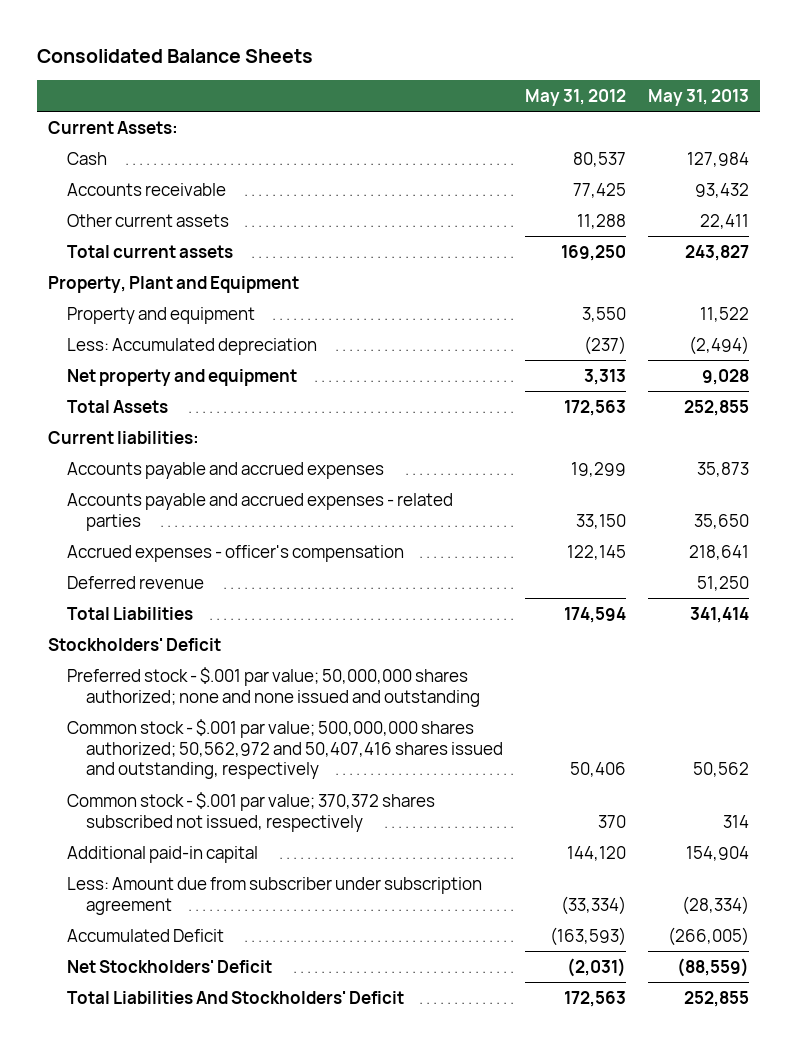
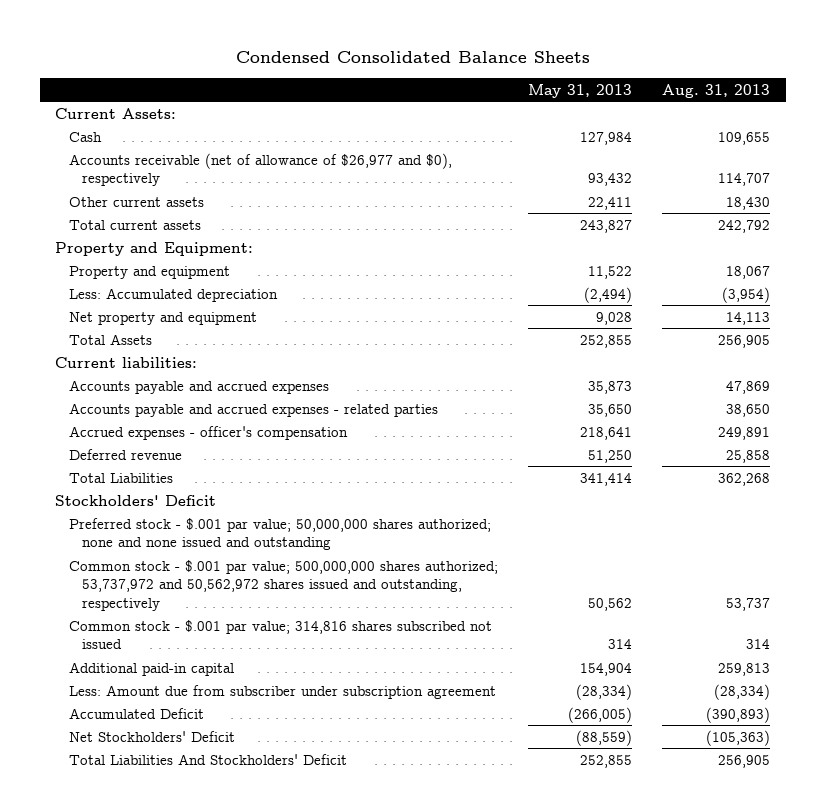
[36,49,313,64] Consolidated Balance Sheets -> [235,51,590,64] Condensed Consolidated Balance Sheets
[524,89,626,107] May 31, 2012 -> none
none -> [662,83,771,98] Aug. 31, 2013
[66,182,226,196] Accounts receivable -> [68,152,452,187] Accounts receivable (net of allowance of $26,977 and $0), respectively
[48,275,300,293] Property, Plant and Equipment -> [55,241,254,256] Property and Equipment:
[66,718,503,780] Common stock - $.001 par value; 500,000,000 shares authorized; 50,562,972 and 50,407,416 shares issued and outstanding, respectively -> [68,559,498,611] Common stock - $.001 par value; 500,000,000 shares authorized; 53,737,972 and 50,562,972 shares issued and outstanding, respectively
[66,791,435,832] Common stock - $.001 par value; 370,372 shares subscribed not issued, respectively -> [68,619,492,650] Common stock - $.001 par value; 314,816 shares subscribed not issued

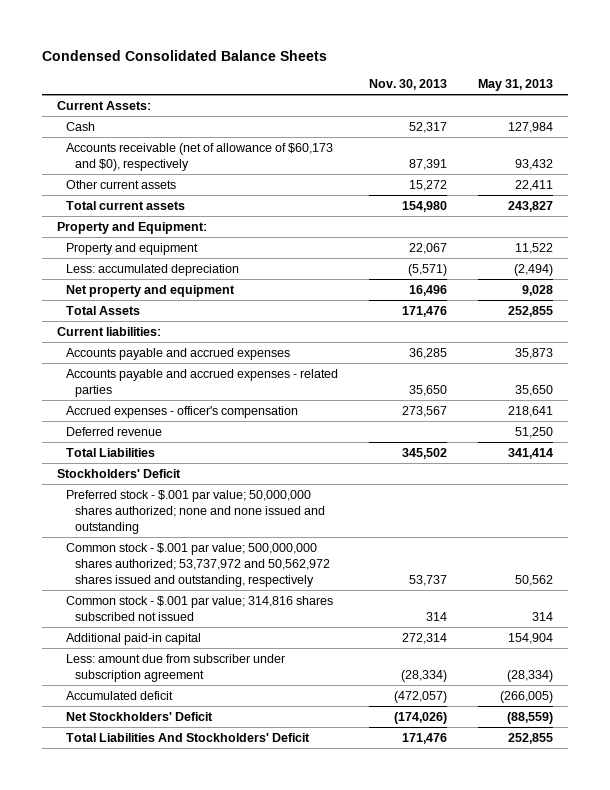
[662,83,771,98] Aug. 31, 2013 -> none
none -> [368,79,447,91] Nov. 30, 2013
[68,152,452,187] Accounts receivable (net of allowance of $26,977 and $0), respectively -> [66,142,334,171] Accounts receivable (net of allowance of $60,173 and $0), respectively
[68,287,278,302] Less: Accumulated depreciation -> [66,263,240,276] Less: accumulated depreciation
[68,684,496,699] Less: Amount due from subscriber under subscription agreement -> [66,653,286,682] Less: amount due from subscriber under subscription agreement
[68,707,204,719] Accumulated Deficit -> [66,690,174,700] Accumulated deficit

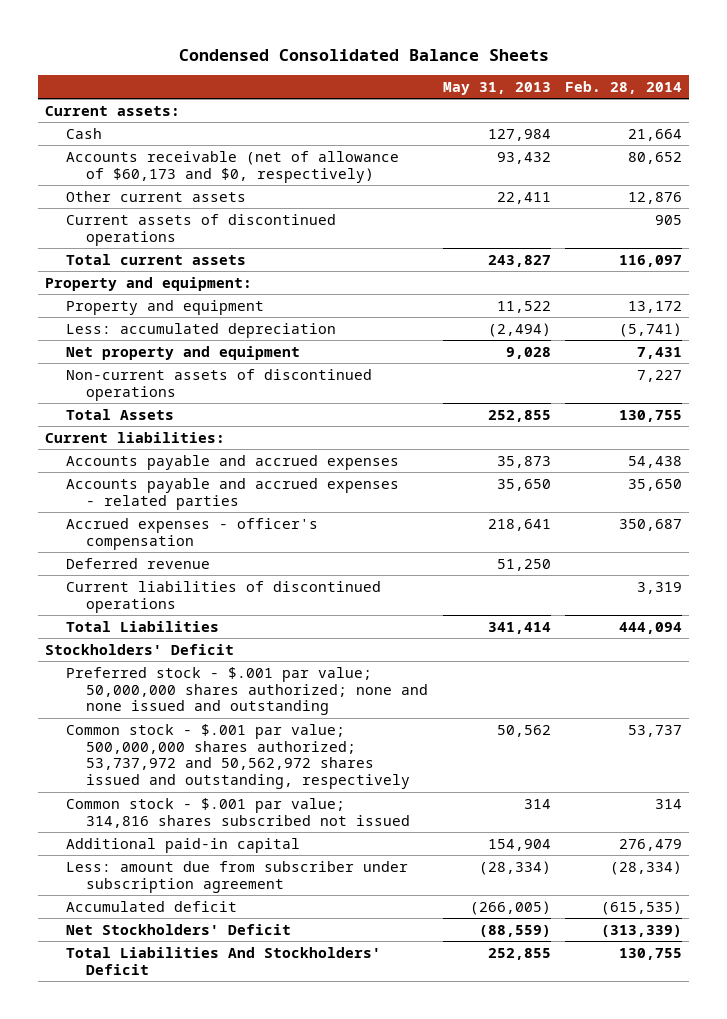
[368,79,447,91] Nov. 30, 2013 -> none
none -> [564,80,682,94] Feb. 28, 2014
[57,100,152,110] Current Assets: -> [45,105,181,116] Current assets:
[66,142,334,171] Accounts receivable (net of allowance of $60,173 and $0), respectively -> [65,150,399,183] Accounts receivable (net of allowance of $60,173 and $0, respectively)
none -> [65,213,336,246] Current assets of discontinued operations
[57,221,208,234] Property and Equipment: -> [45,276,253,291] Property and equipment:
none -> [65,368,372,401] Non-current assets of discontinued operations
none -> [65,580,381,613] Current liabilities of discontinued operations

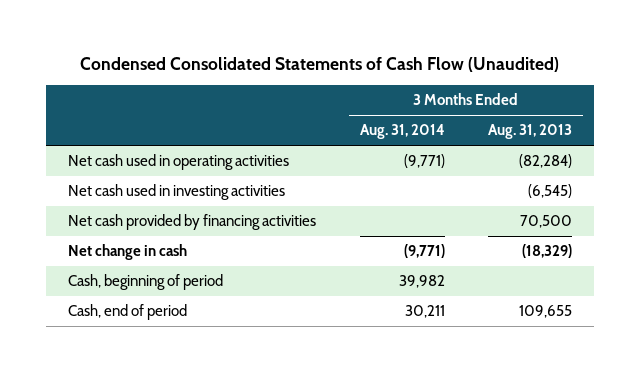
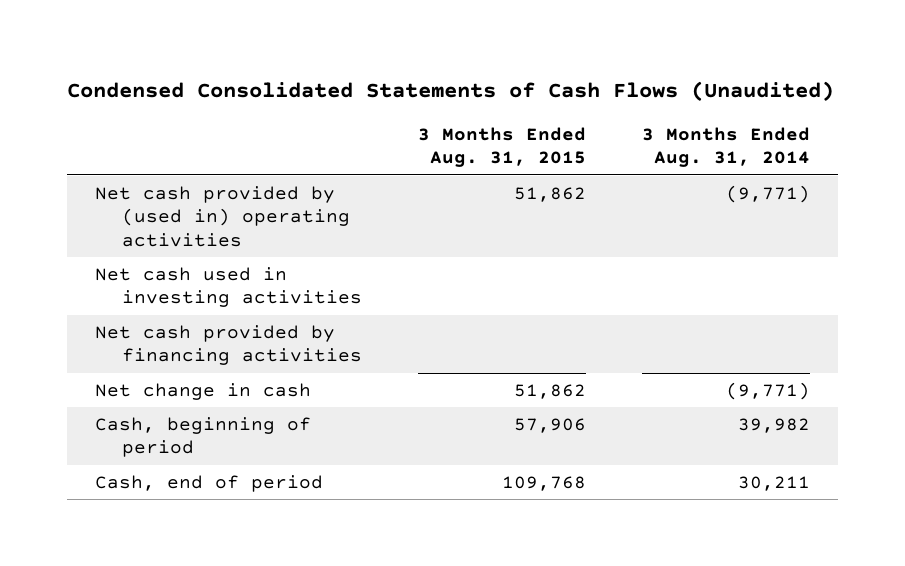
[80,56,560,72] Condensed Consolidated Statements of Cash Flow (Unaudited) -> [67,81,835,102] Condensed Consolidated Statements of Cash Flows (Unaudited)
[488,124,573,140] Aug. 31, 2013 -> none
none -> [417,126,586,168] 3 Months Ended Aug. 31, 2015
[68,154,290,171] Net cash used in operating activities -> [95,185,350,247] Net cash provided by (used in) operating activities

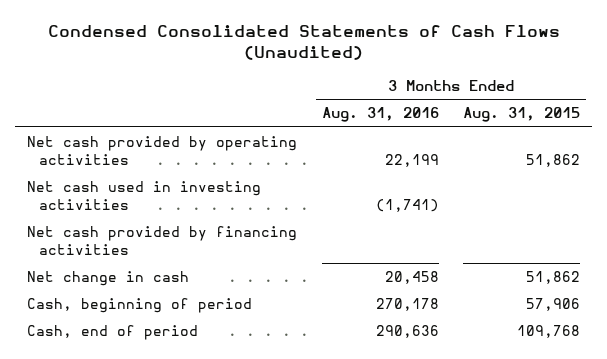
[642,126,811,168] 3 Months Ended Aug. 31, 2014 -> none
none -> [321,107,439,123] Aug. 31, 2016
[95,185,350,247] Net cash provided by (used in) operating activities -> [27,135,298,165] Net cash provided by operating activities

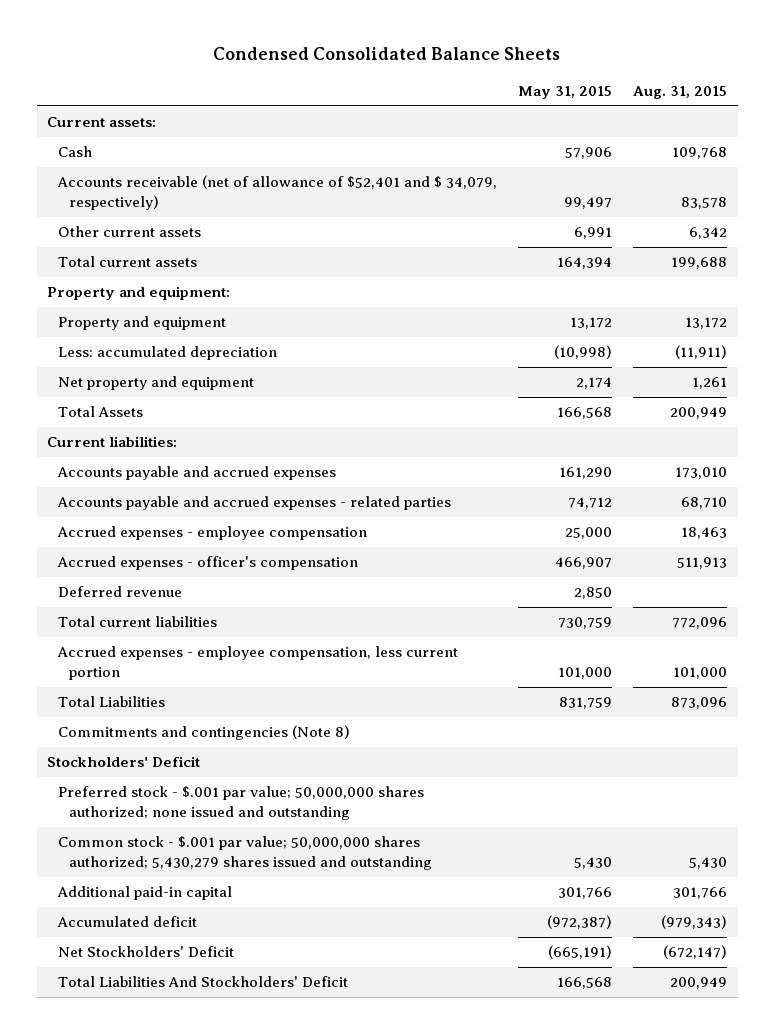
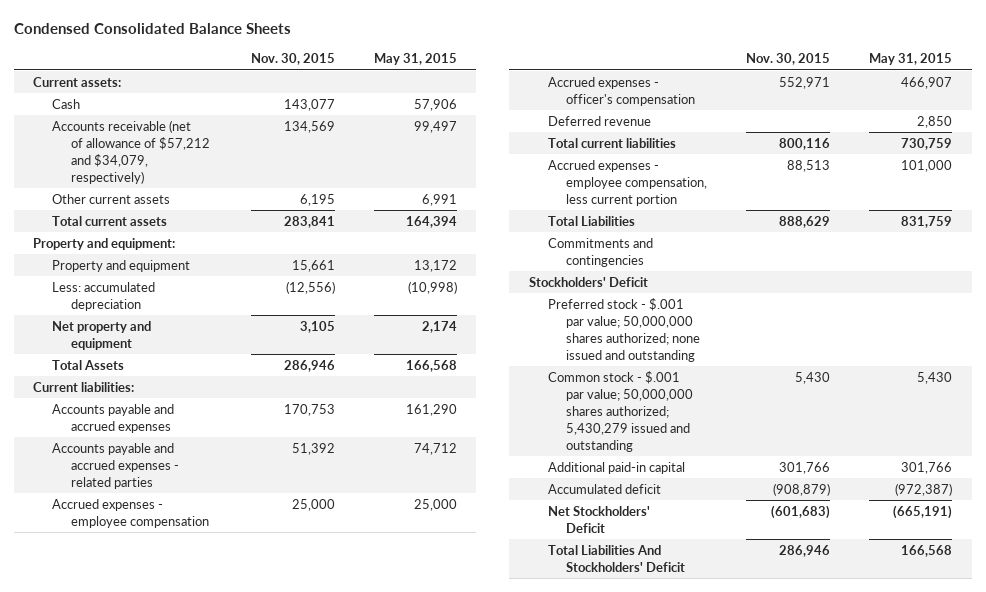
[633,85,728,99] Aug. 31, 2015 -> none
none -> [250,53,335,66] Nov. 30, 2015
[57,175,498,210] Accounts receivable (net of allowance of $52,401 and $ 34,079, respectively) -> [52,119,210,184] Accounts receivable (net of allowance of $57,212 and $34,079, respectively)
[58,725,351,741] Commitments and contingencies (Note 8) -> [547,237,653,267] Commitments and contingencies
[58,836,433,870] Common stock - $.001 par value; 50,000,000 shares authorized; 5,430,279 shares issued and outstanding -> [547,370,694,452] Common stock - $.001 par value; 50,000,000 shares authorized; 5,430,279 issued and outstanding

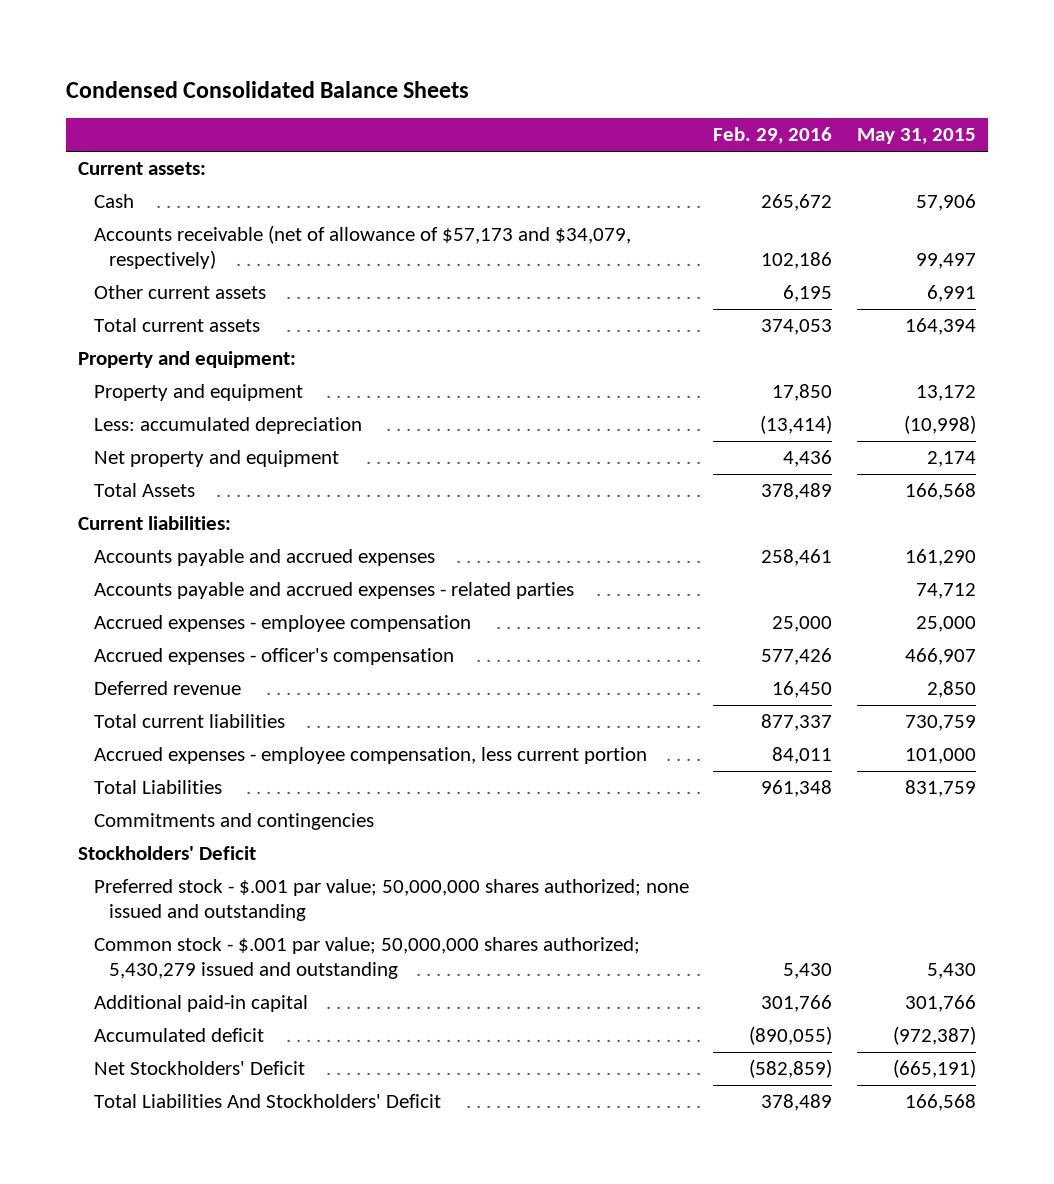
[250,53,335,66] Nov. 30, 2015 -> none
none -> [713,127,833,145] Feb. 29, 2016
[52,119,210,184] Accounts receivable (net of allowance of $57,212 and $34,079, respectively) -> [93,225,631,269] Accounts receivable (net of allowance of $57,173 and $34,079, respectively)

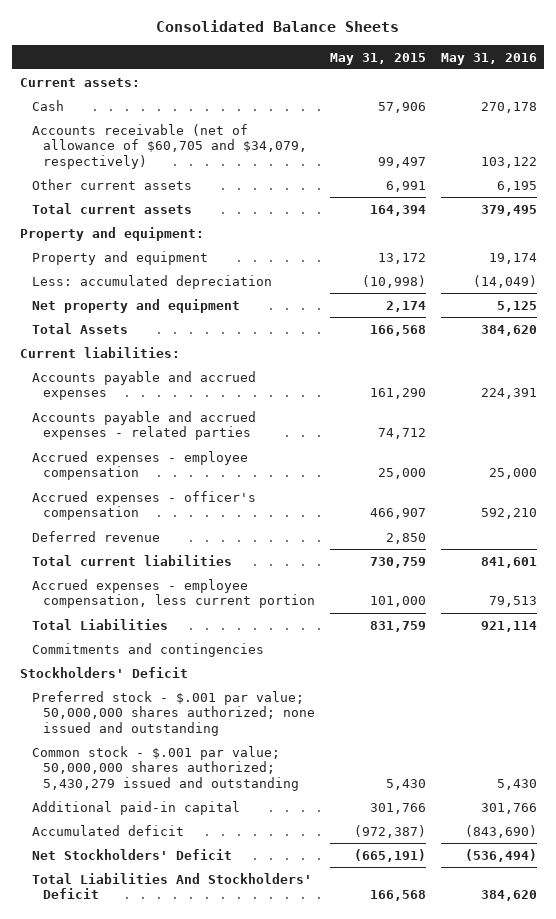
[65,80,469,98] Condensed Consolidated Balance Sheets -> [156,20,400,33] Consolidated Balance Sheets
[713,127,833,145] Feb. 29, 2016 -> none
none -> [440,52,537,65] May 31, 2016
[93,225,631,269] Accounts receivable (net of allowance of $57,173 and $34,079, respectively) -> [31,123,308,170] Accounts receivable (net of allowance of $60,705 and $34,079, respectively)

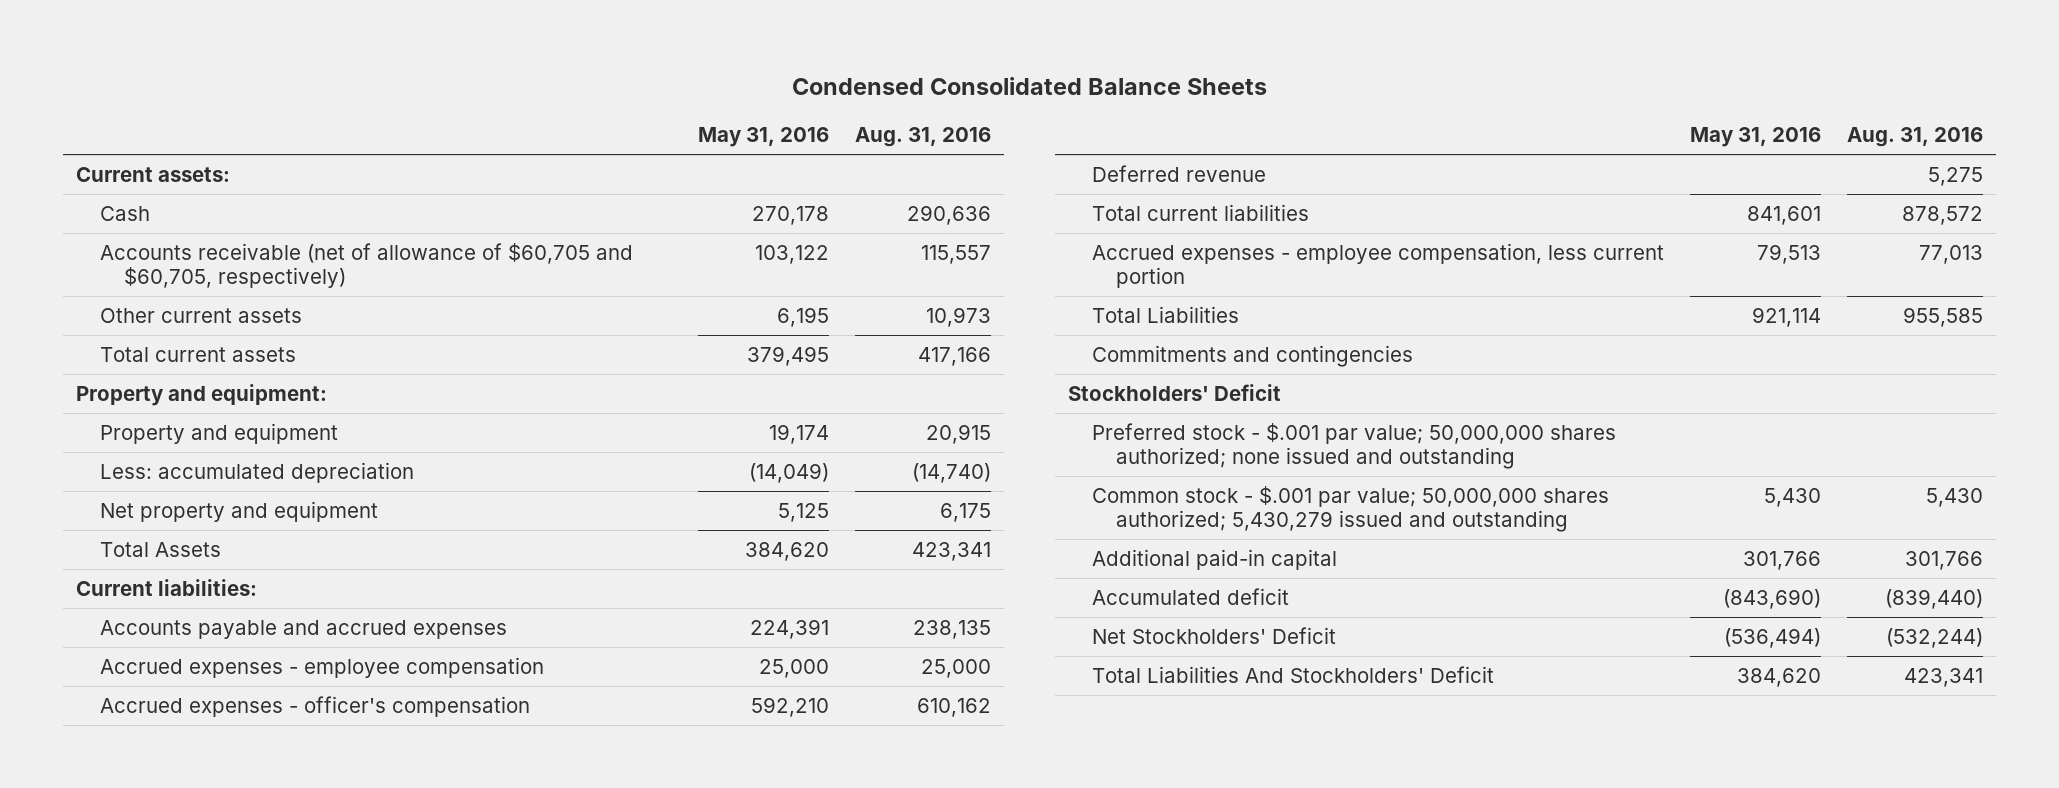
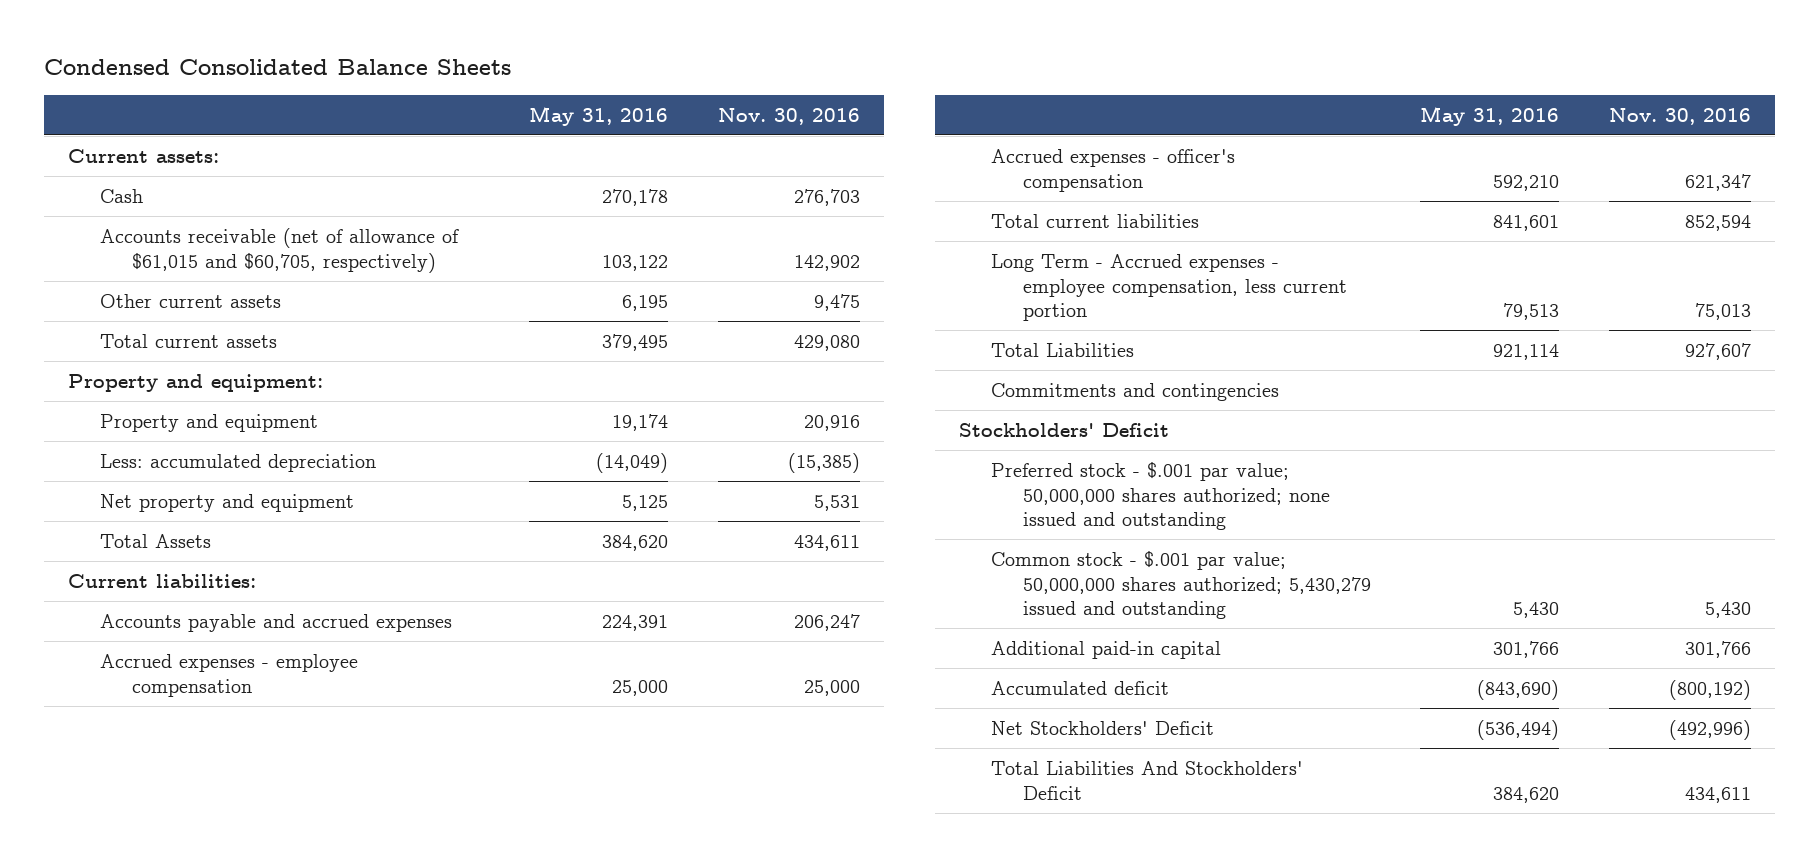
[855,127,992,148] Aug. 31, 2016 -> none
none -> [717,107,860,125] Nov. 30, 2016
[100,242,634,289] Accounts receivable (net of allowance of $60,705 and $60,705, respectively) -> [100,227,460,273] Accounts receivable (net of allowance of $61,015 and $60,705, respectively)
[1092,164,1267,182] Deferred revenue -> none
[1092,242,1665,289] Accrued expenses - employee compensation, less current portion -> [991,253,1348,322] Long Term - Accrued expenses - employee compensation, less current portion

